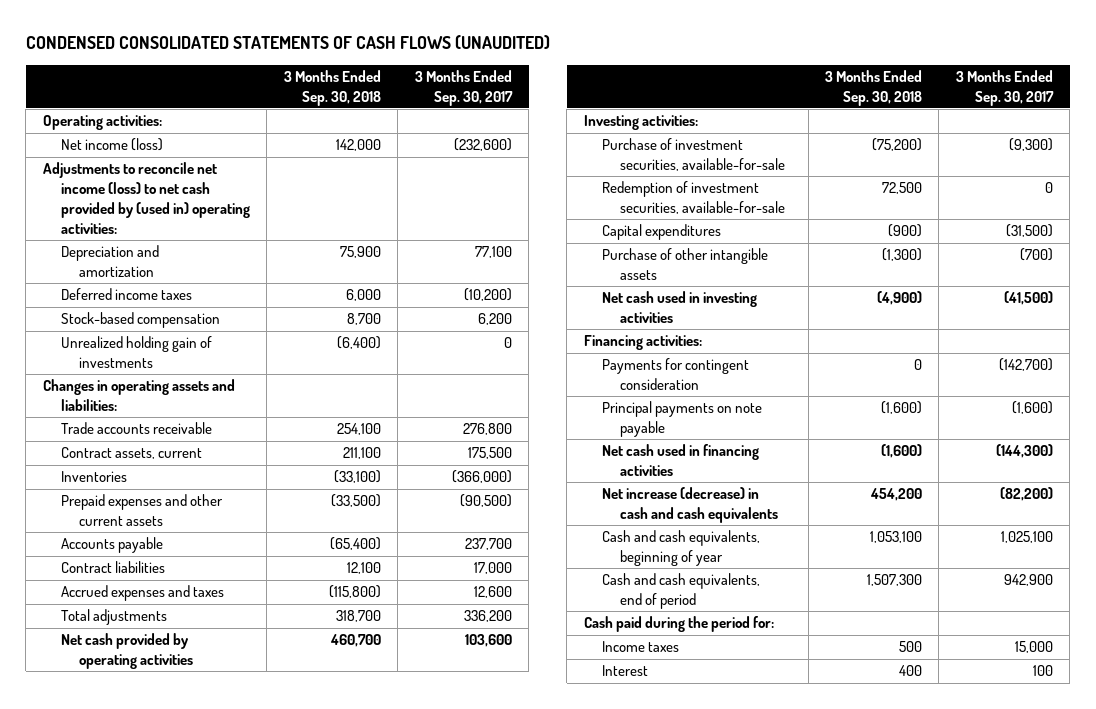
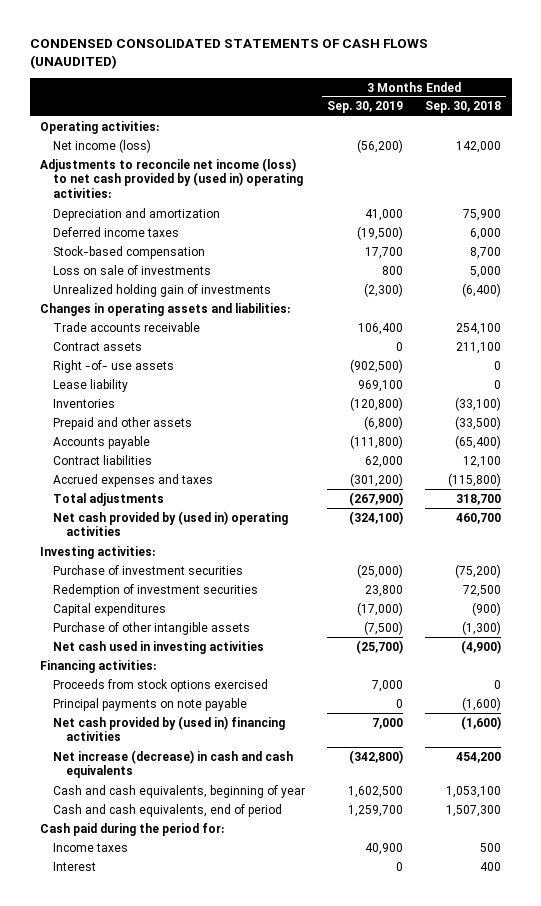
[414,69,513,106] 3 Months Ended Sep. 30, 2017 -> none
none -> [327,101,404,114] Sep. 30, 2019
none -> [53,264,212,275] Loss on sale of investments
[60,447,202,460] Contract assets, current -> [53,341,143,351] Contract assets
none -> [53,359,175,373] Right -of- use assets
none -> [53,378,129,392] Lease liability
[60,494,223,527] Prepaid expenses and other current assets -> [53,416,193,430] Prepaid and other assets
[60,633,194,670] Net cash provided by operating activities -> [53,510,289,537] Net cash provided by (used in) operating activities
[602,138,786,172] Purchase of investment securities, available-for-sale -> [53,564,244,575] Purchase of investment securities
[602,181,786,215] Redemption of investment securities, available-for-sale -> [53,583,259,597] Redemption of investment securities
[602,358,750,391] Payments for contingent consideration -> none
none -> [53,678,269,692] Proceeds from stock options exercised
[602,444,760,477] Net cash used in financing activities -> [53,715,286,742] Net cash provided by (used in) financing activities

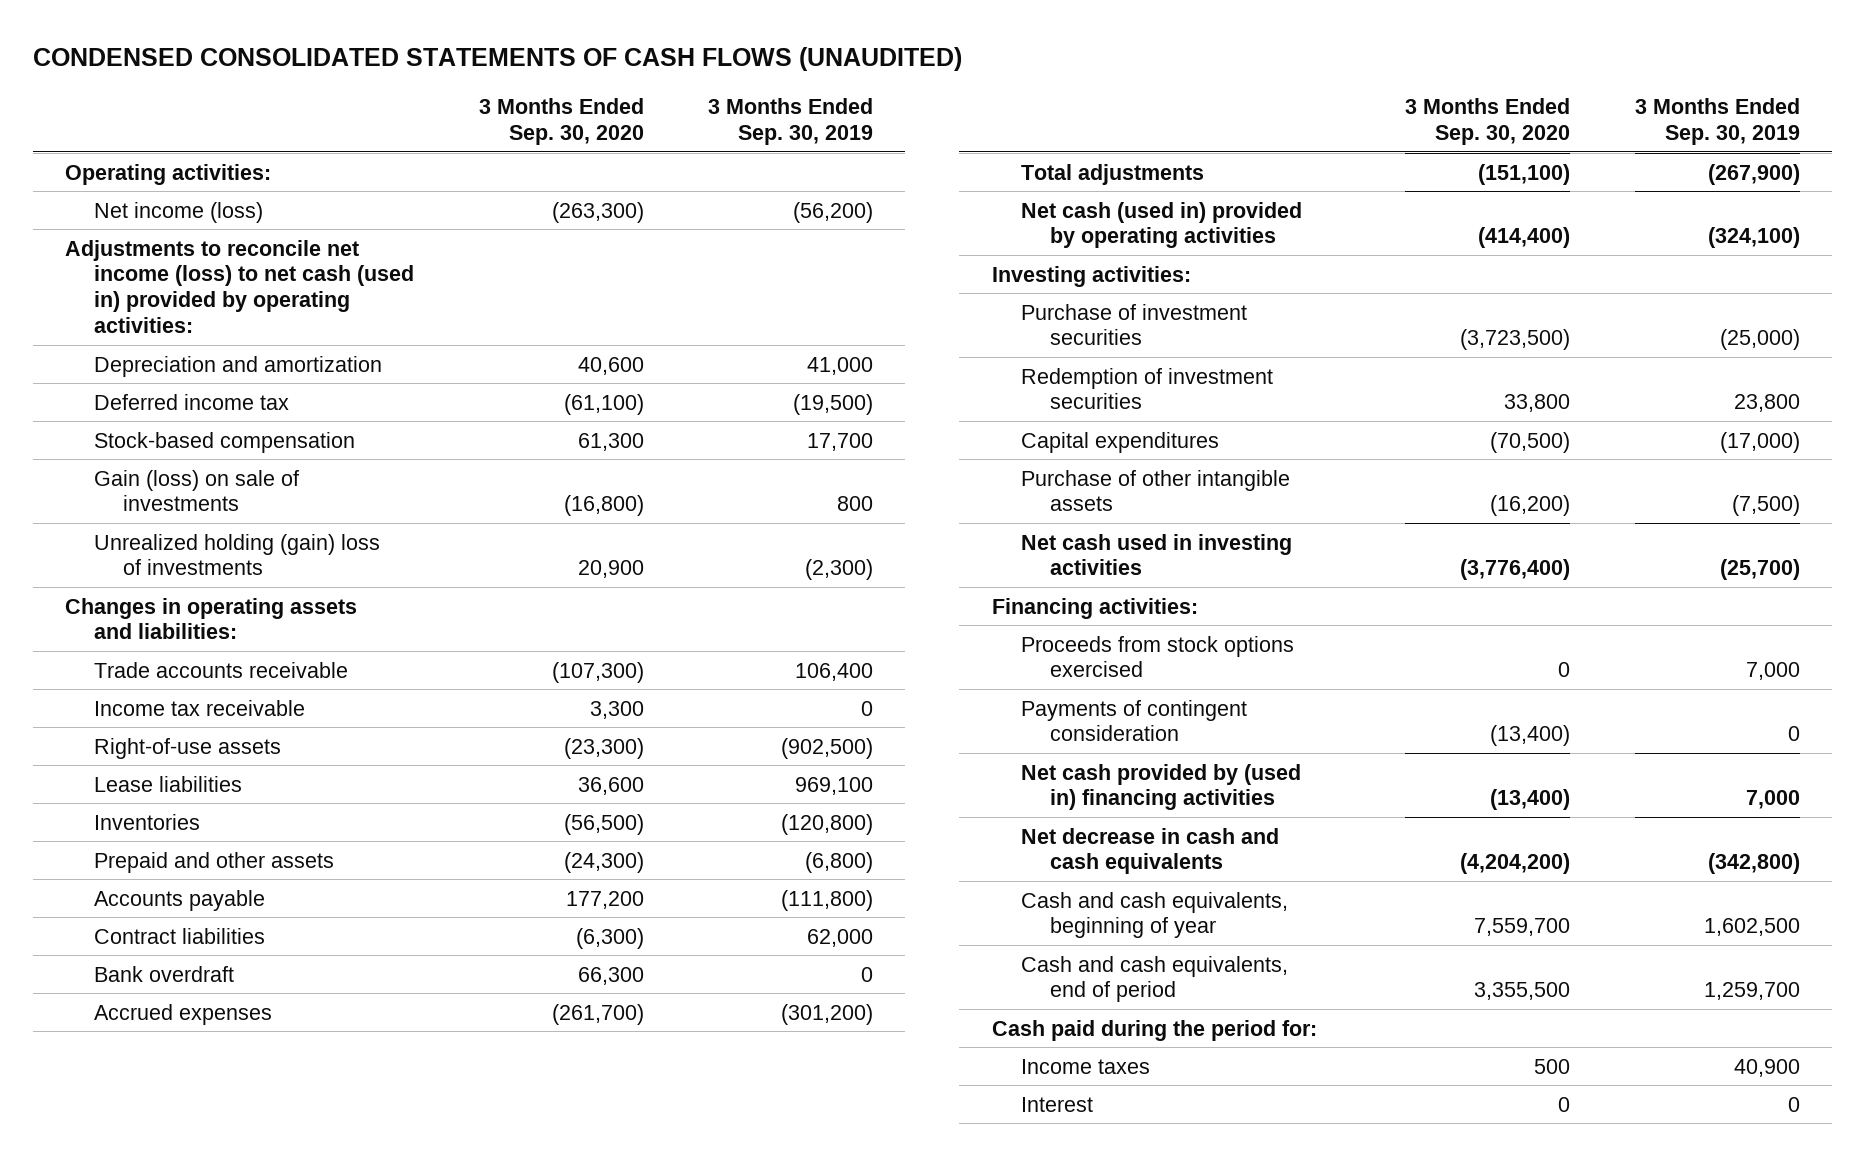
[424,101,501,114] Sep. 30, 2018 -> none
none -> [478,98,644,146] 3 Months Ended Sep. 30, 2020
[40,157,304,199] Adjustments to reconcile net income (loss) to net cash provided by (used in) operating activities: -> [64,239,415,334] Adjustments to reconcile net income (loss) to net cash (used in) provided by operating activities:
[53,226,180,237] Deferred income taxes -> [94,393,290,410] Deferred income tax
[53,264,212,275] Loss on sale of investments -> [94,469,300,512] Gain (loss) on sale of investments
[53,283,272,297] Unrealized holding gain of investments -> [94,533,381,576] Unrealized holding (gain) loss of investments
[53,341,143,351] Contract assets -> none
none -> [94,699,306,716] Income tax receivable
[53,359,175,373] Right -of- use assets -> [94,737,282,759] Right-of-use assets
[53,378,129,392] Lease liability -> [94,775,243,792] Lease liabilities
none -> [94,965,235,982] Bank overdraft
[53,473,214,487] Accrued expenses and taxes -> [94,1003,273,1025] Accrued expenses
[53,510,289,537] Net cash provided by (used in) operating activities -> [1020,201,1302,249] Net cash (used in) provided by operating activities
[53,697,248,711] Principal payments on note payable -> none
none -> [1020,699,1247,742] Payments of contingent consideration
[53,749,294,779] Net increase (decrease) in cash and cash equivalents -> [1020,827,1279,875] Net decrease in cash and cash equivalents

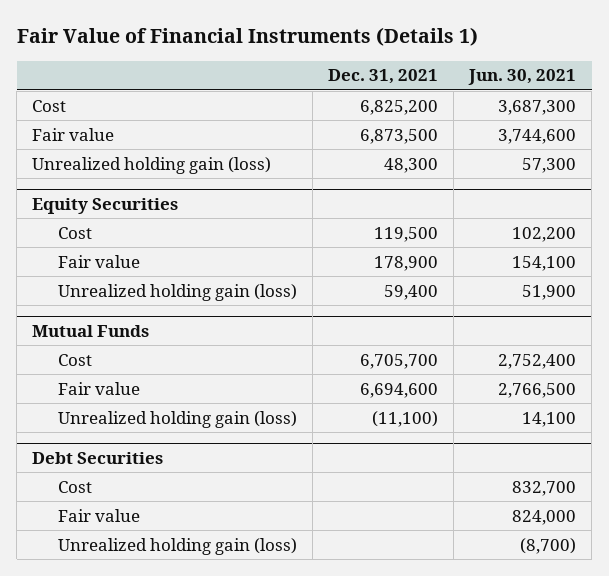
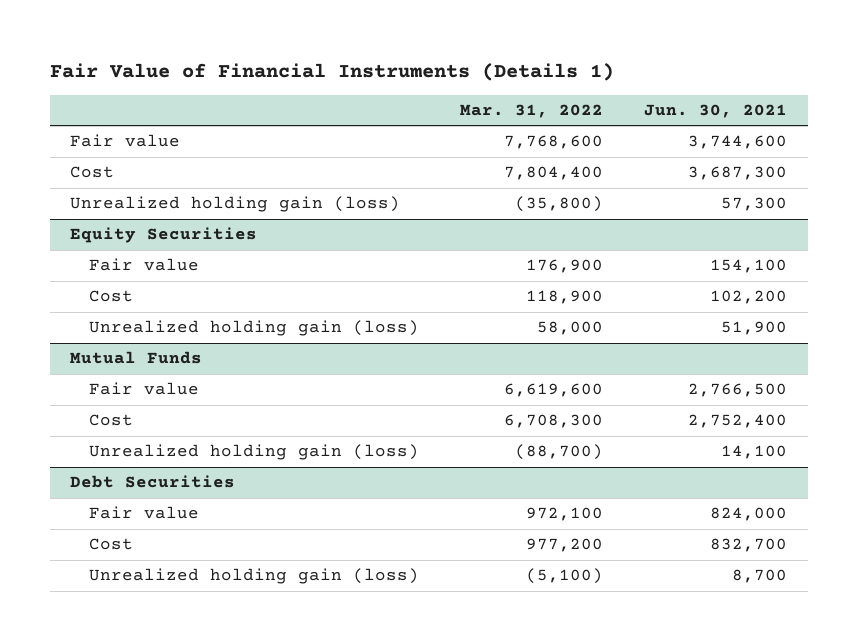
[328,69,439,85] Dec. 31, 2021 -> none
none -> [459,104,603,119] Mar. 31, 2022
[32,99,67,112] Cost -> [70,166,115,179] Cost
[58,226,93,239] Cost -> [88,290,133,303] Cost
[58,353,93,366] Cost -> [88,414,133,427] Cost
[58,480,93,493] Cost -> [88,538,133,551] Cost
[520,537,577,554] (8,700) -> [732,569,788,584] 8,700

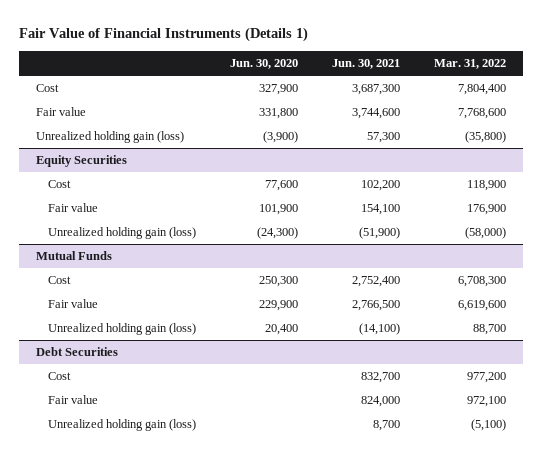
none -> [229,59,298,70] Jun. 30, 2020
[70,134,181,148] Fair value -> [35,107,86,117] Fair value
[88,258,199,272] Fair value -> [47,203,98,213] Fair value
[536,321,603,336] 58,000 -> [465,227,507,240] (58,000)
[721,321,788,336] 51,900 -> [359,227,401,240] (51,900)
[88,382,199,396] Fair value -> [47,299,98,309] Fair value
[514,444,603,461] (88,700) -> [473,324,507,336] 88,700
[721,445,788,460] 14,100 -> [359,323,401,336] (14,100)
[88,506,199,520] Fair value -> [47,395,98,405] Fair value

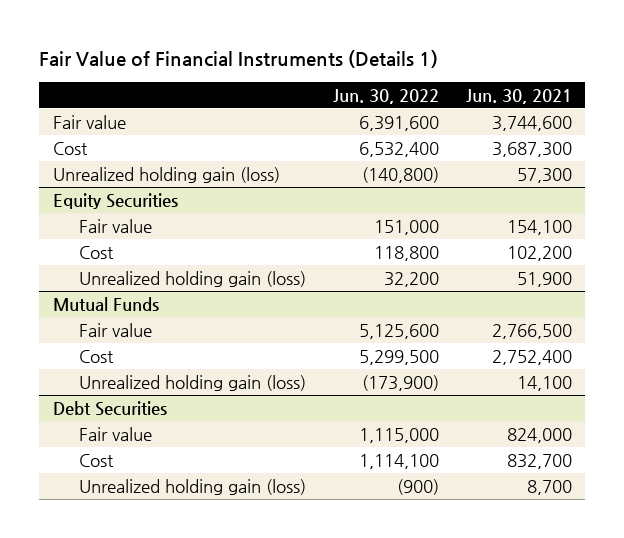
[229,59,298,70] Jun. 30, 2020 -> none
[434,59,507,70] Mar. 31, 2022 -> none
none -> [332,88,439,104] Jun. 30, 2022
[35,84,59,93] Cost -> [52,141,88,155] Cost
[47,180,71,189] Cost -> [79,245,115,259] Cost
[359,227,401,240] (51,900) -> [516,271,572,287] 51,900
[47,276,71,285] Cost -> [79,349,115,363] Cost
[359,323,401,336] (14,100) -> [516,375,572,391] 14,100
[47,372,71,381] Cost -> [79,453,115,467] Cost

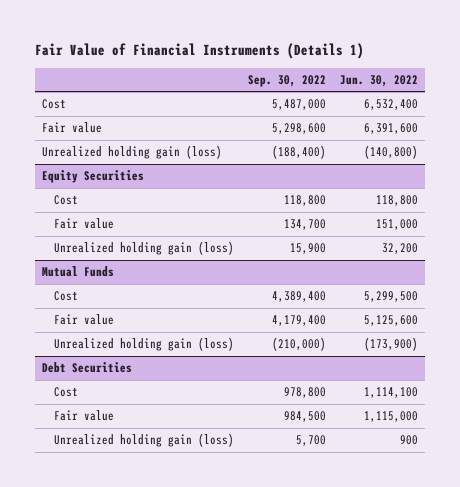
[465,88,572,104] Jun. 30, 2021 -> none
none -> [248,74,327,87] Sep. 30, 2022
[52,114,126,129] Fair value -> [41,122,102,134] Fair value
[79,218,153,233] Fair value -> [54,218,115,230] Fair value
[79,322,153,337] Fair value -> [54,314,115,326] Fair value
[79,426,153,441] Fair value -> [54,410,115,422] Fair value
[396,478,439,495] (900) -> [399,435,418,446] 900

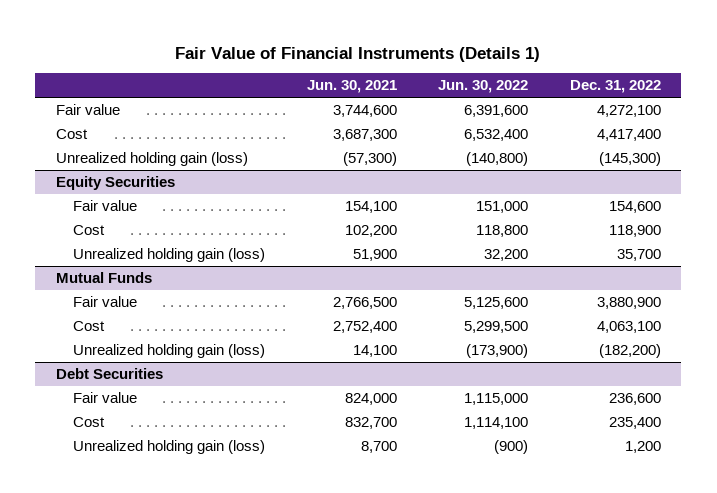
[248,74,327,87] Sep. 30, 2022 -> none
none -> [306,80,397,94] Jun. 30, 2021
none -> [569,80,661,94] Dec. 31, 2022
[41,99,66,110] Cost -> [56,128,89,139] Cost
[54,195,79,206] Cost -> [73,224,106,235] Cost
[54,291,79,302] Cost -> [73,320,106,331] Cost
[54,387,79,398] Cost -> [73,416,106,427] Cost
[399,435,418,446] 900 -> [494,439,529,454] (900)

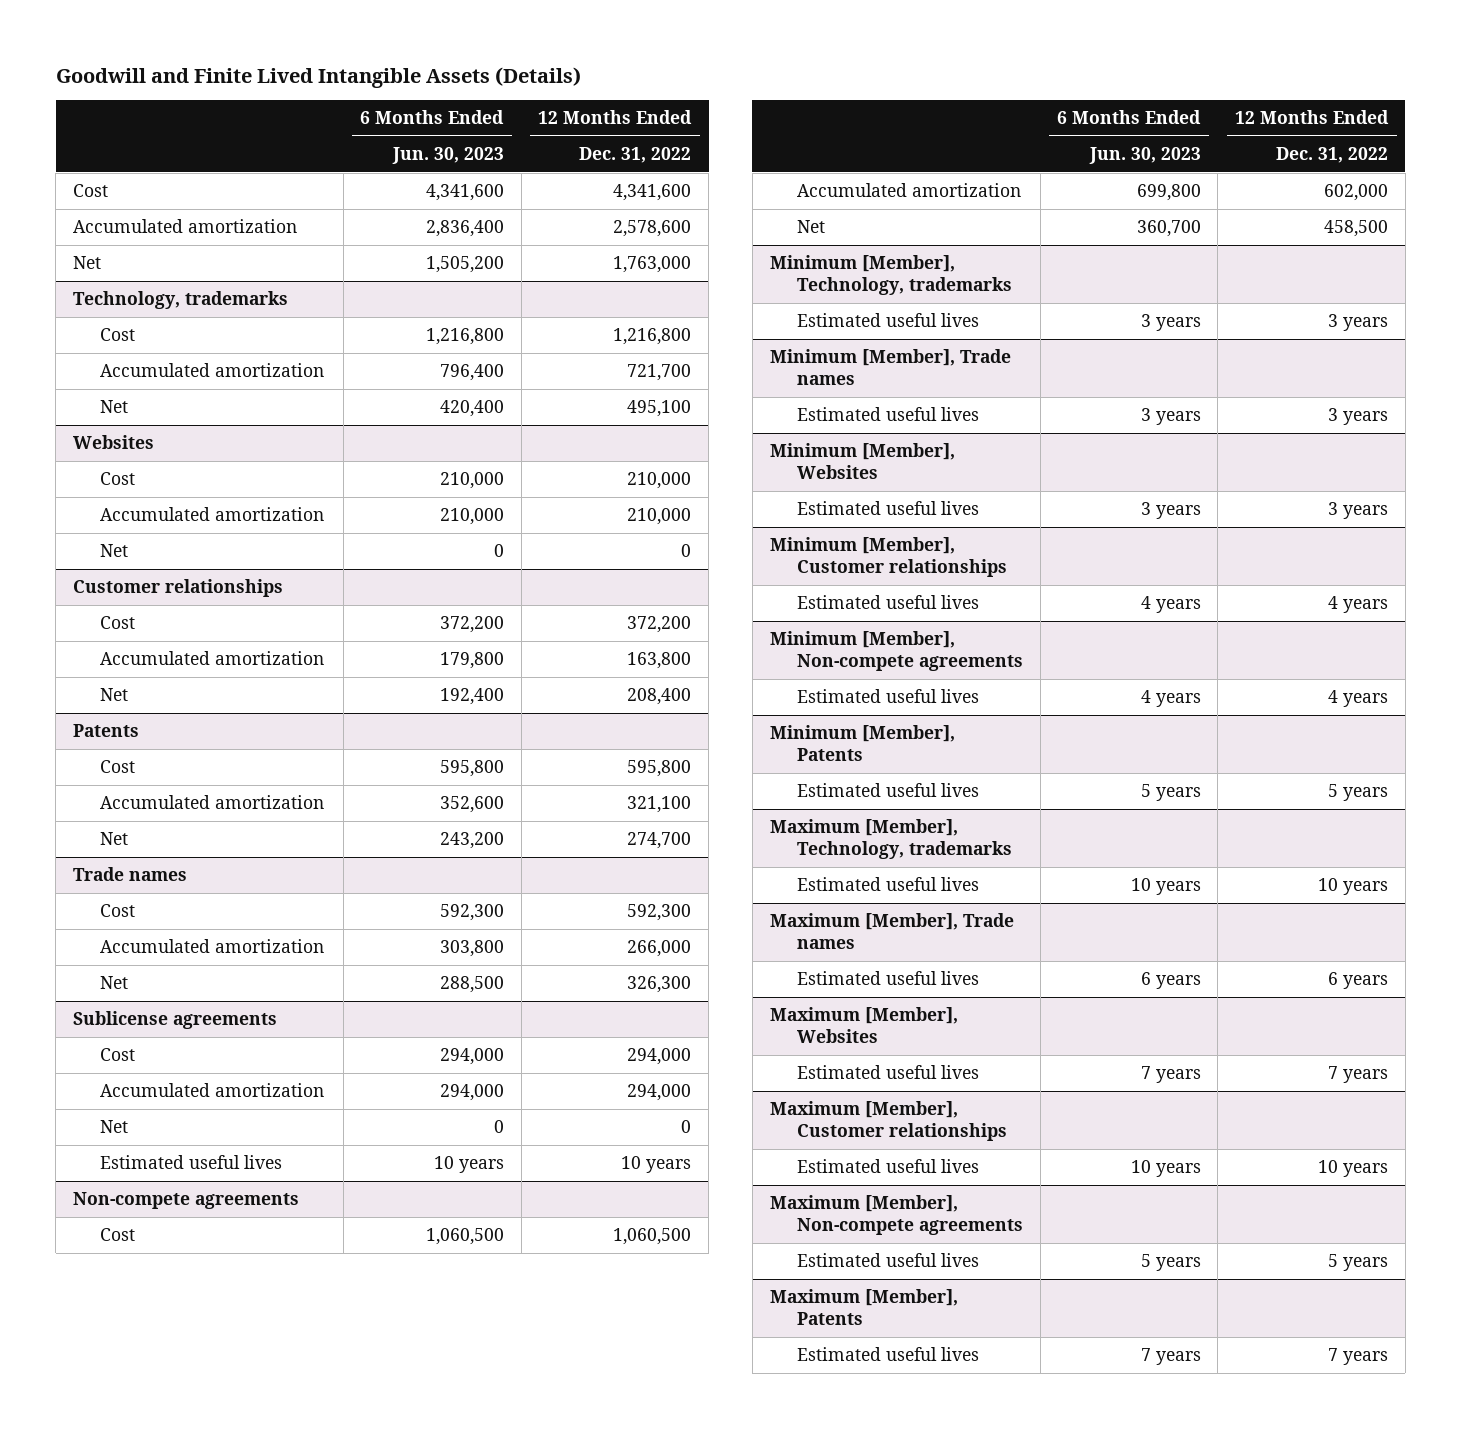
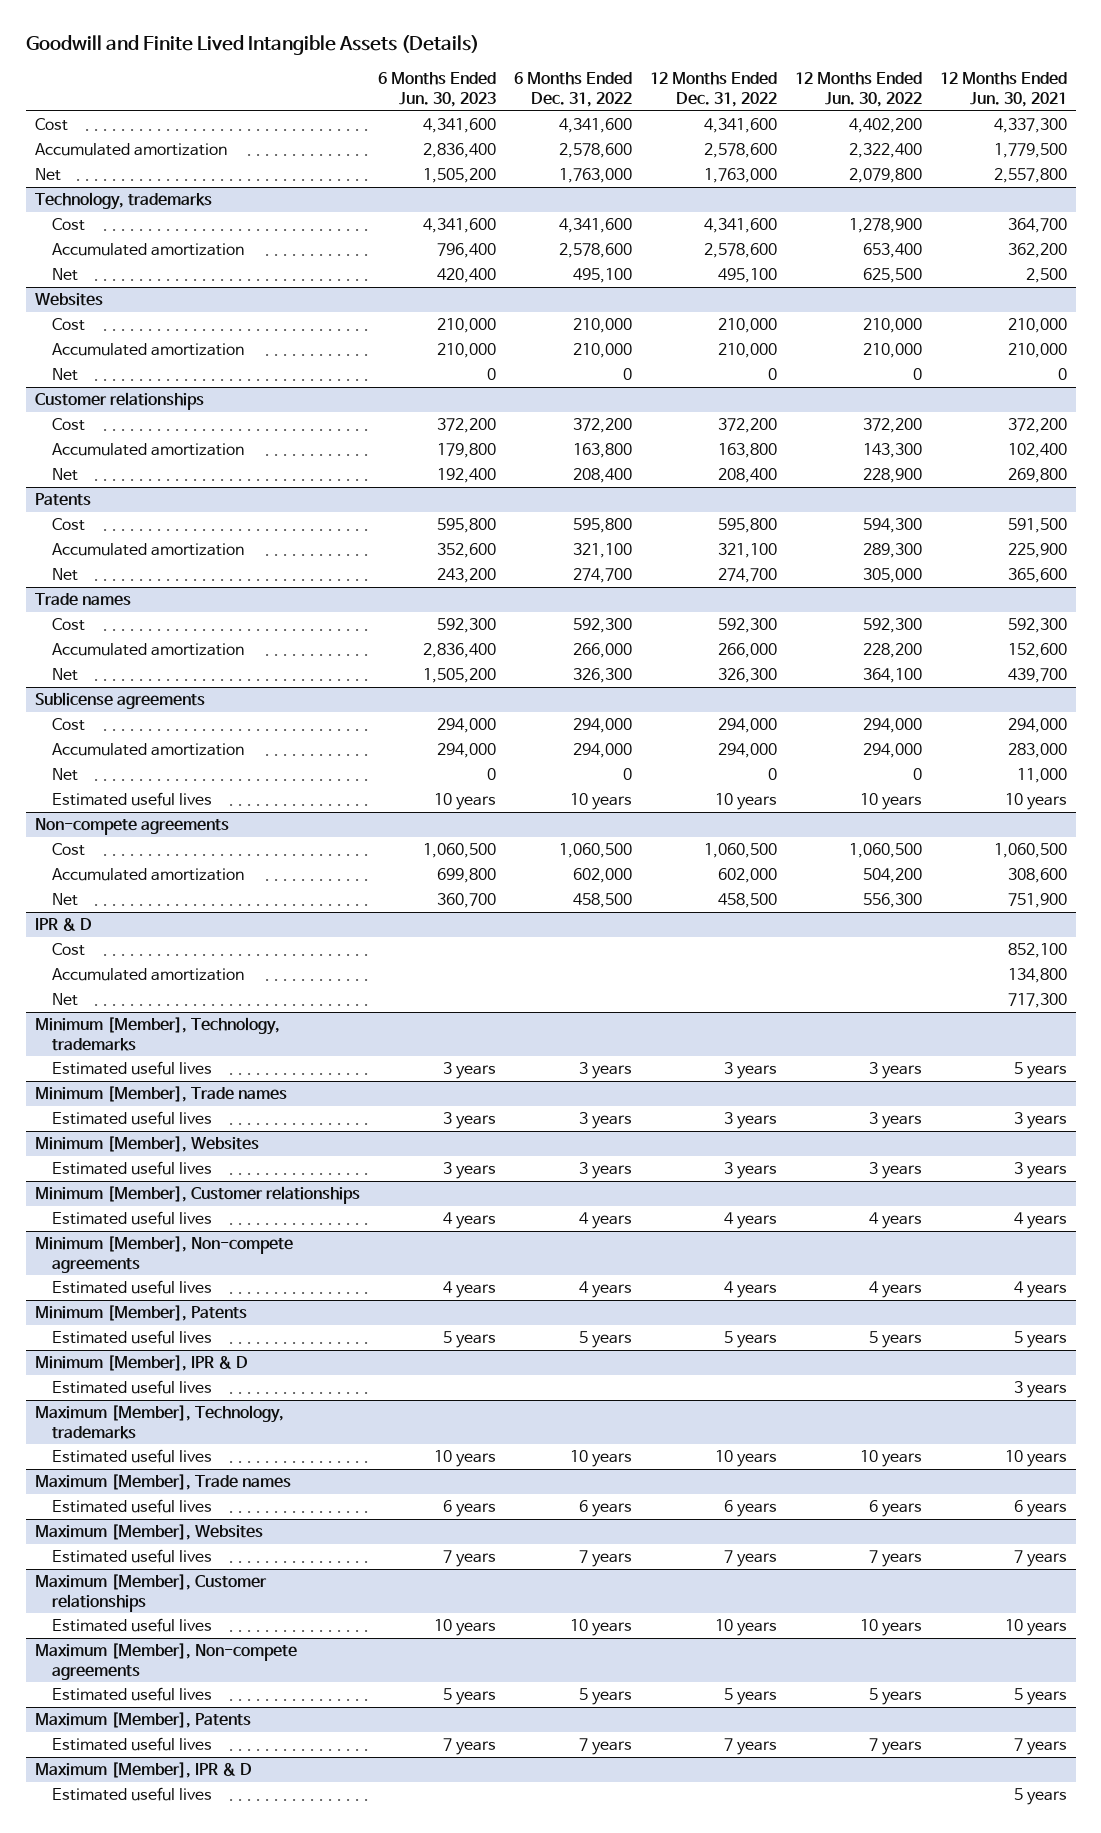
none -> [513,72,632,107] 6 Months Ended Dec. 31, 2022
none -> [794,72,922,107] 12 Months Ended Jun. 30, 2022
none -> [939,72,1067,107] 12 Months Ended Jun. 30, 2021
[425,328,504,346] 1,216,800 -> [422,218,496,234] 4,341,600
[613,328,692,346] 1,216,800 -> [703,218,777,234] 4,341,600
[627,364,692,382] 721,700 -> [703,243,777,259] 2,578,600
[439,940,504,958] 303,800 -> [422,643,496,659] 2,836,400
[439,976,504,994] 288,500 -> [422,668,496,684] 1,505,200
none -> [34,918,92,932] IPR & D
none -> [51,943,85,957] Cost
none -> [51,968,244,982] Accumulated amortization
none -> [51,993,78,1007] Net
none -> [34,1355,248,1372] Minimum [Member], IPR & D
none -> [51,1380,212,1395] Estimated useful lives
none -> [34,1762,252,1779] Maximum [Member], IPR & D
none -> [51,1787,212,1802] Estimated useful lives

